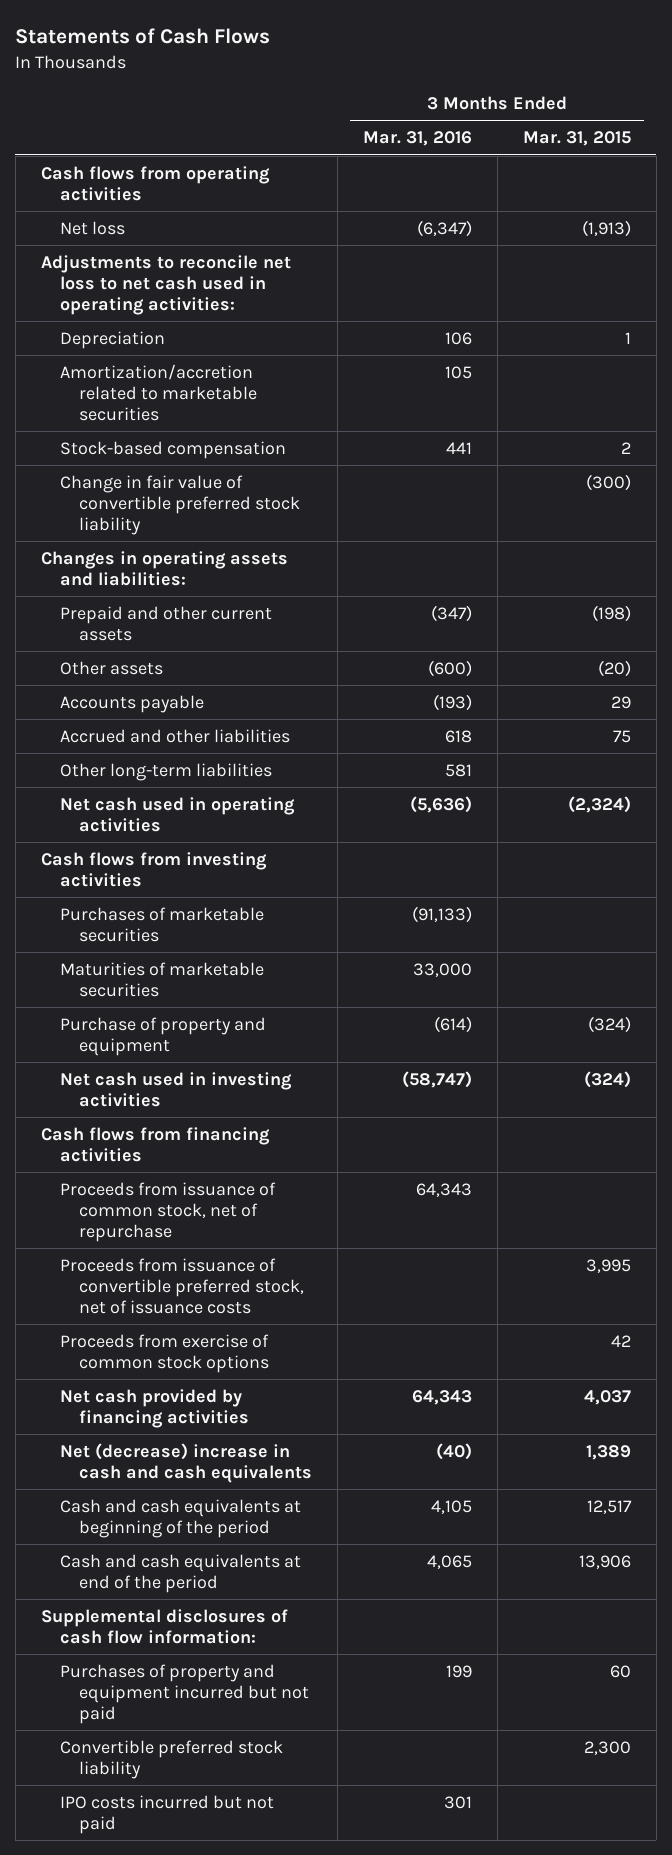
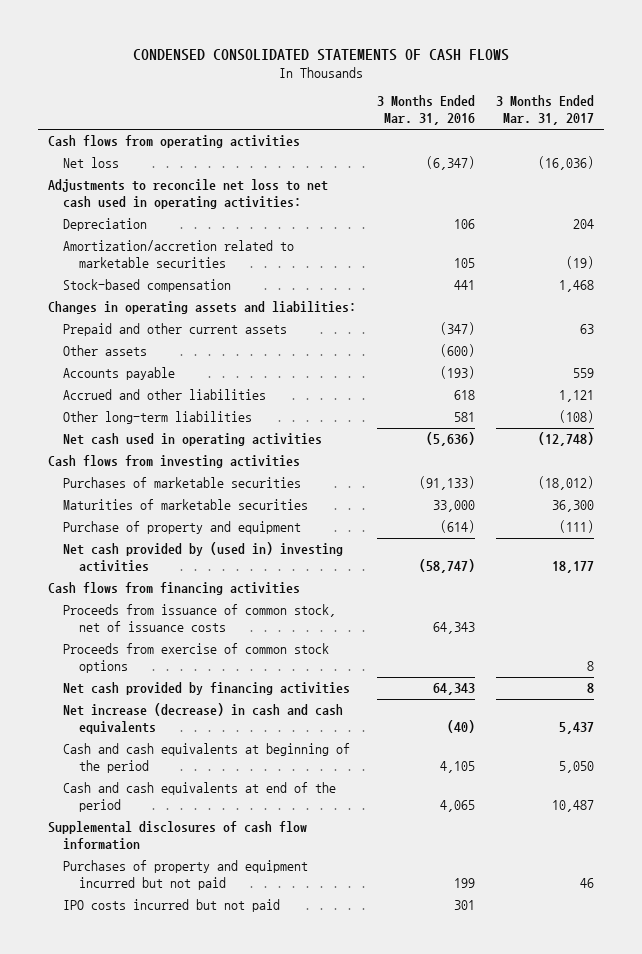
[15,28,271,45] Statements of Cash Flows -> [132,48,509,61] CONDENSED CONSOLIDATED STATEMENTS OF CASH FLOWS
[522,131,631,147] Mar. 31, 2015 -> none
none -> [495,95,594,126] 3 Months Ended Mar. 31, 2017
[60,474,301,535] Change in fair value of convertible preferred stock liability -> none
[60,1071,293,1107] Net cash used in investing activities -> [63,542,344,573] Net cash provided by (used in) investing activities
[60,1257,305,1314] Proceeds from issuance of convertible preferred stock, net of issuance costs -> none
[60,1181,277,1242] Proceeds from issuance of common stock, net of repurchase -> [63,604,337,633] Proceeds from issuance of common stock, net of issuance costs
[60,1442,313,1483] Net (decrease) increase in cash and cash equivalents -> [63,703,344,735] Net increase (decrease) in cash and cash equivalents
[40,1608,288,1644] Supplemental disclosures of cash flow information: -> [48,821,308,851] Supplemental disclosures of cash flow information
[60,1739,284,1779] Convertible preferred stock liability -> none

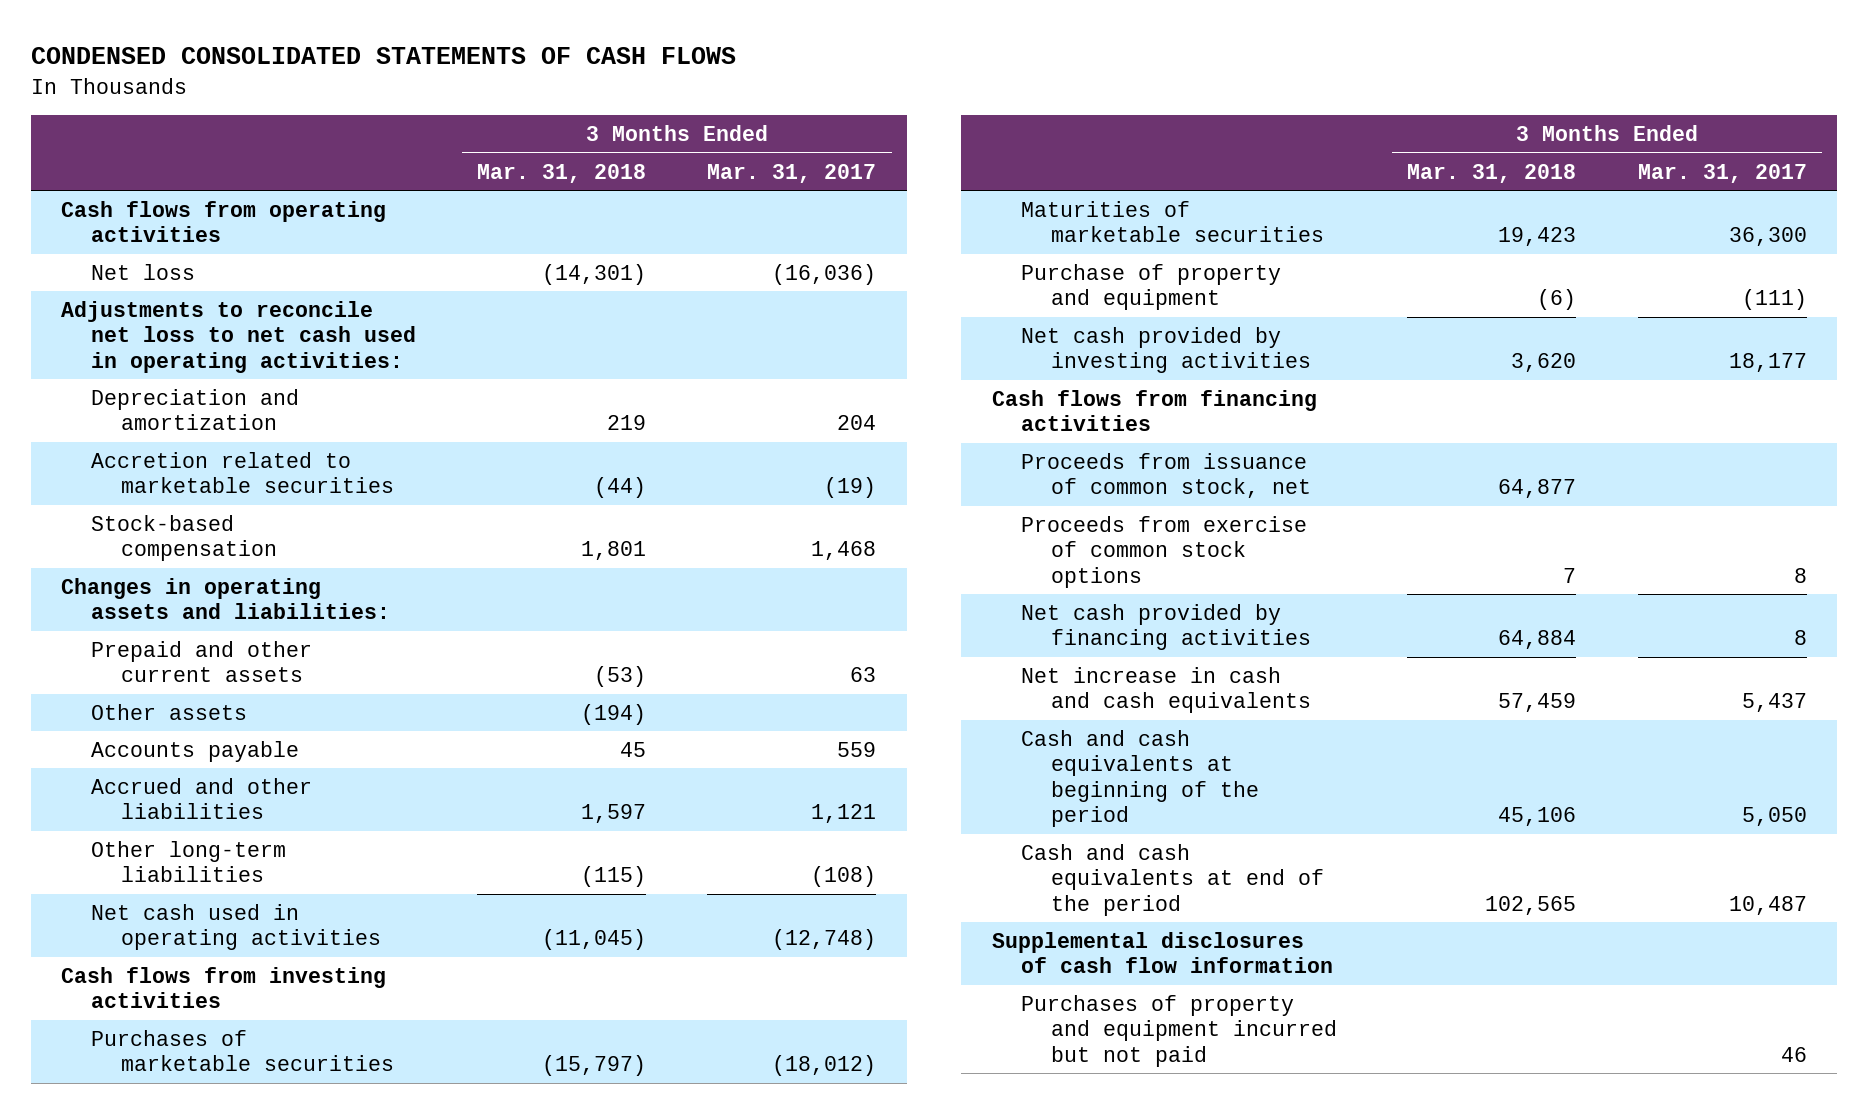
[376,95,475,126] 3 Months Ended Mar. 31, 2016 -> none
none -> [477,163,647,183] Mar. 31, 2018
[63,218,148,232] Depreciation -> none
none -> [91,388,300,431] Depreciation and amortization
[63,240,295,269] Amortization/accretion related to marketable securities -> [91,451,394,494] Accretion related to marketable securities
[63,542,344,573] Net cash provided by (used in) investing activities -> [1021,326,1311,374] Net cash provided by investing activities
[63,604,337,633] Proceeds from issuance of common stock, net of issuance costs -> [1021,452,1311,499] Proceeds from issuance of common stock, net
[63,703,344,735] Net increase (decrease) in cash and cash equivalents -> [1021,666,1311,714] Net increase in cash and cash equivalents
[63,899,281,913] IPO costs incurred but not paid -> none

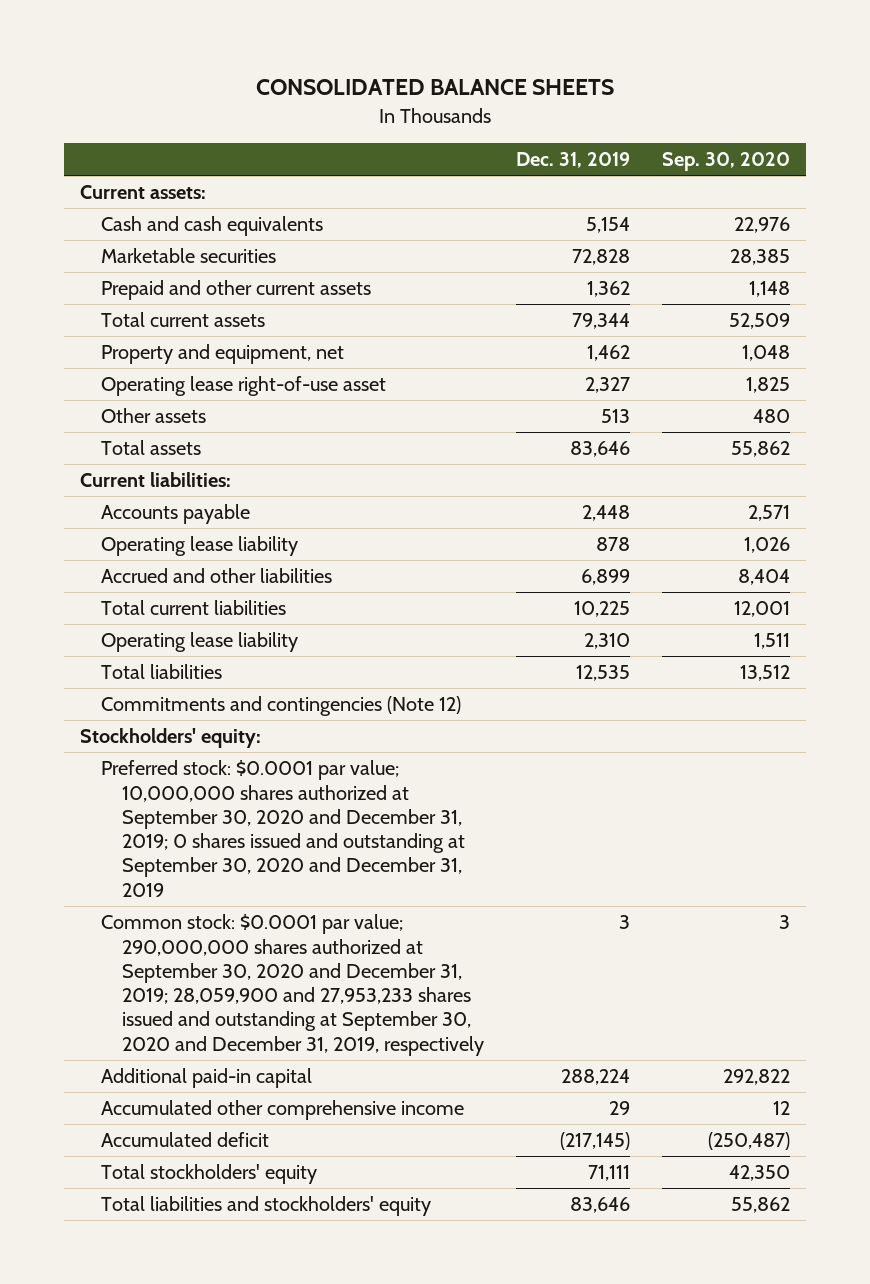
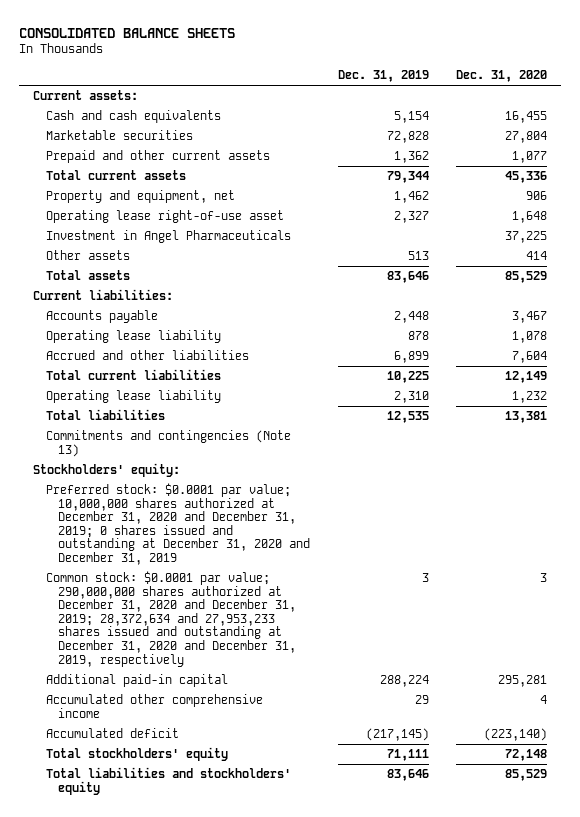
[661,152,790,172] Sep. 30, 2020 -> none
none -> [456,70,548,83] Dec. 31, 2020
none -> [45,230,291,244] Investment in Angel Pharmaceuticals
[101,696,462,717] Commitments and contingencies (Note 12) -> [45,430,291,457] Commitments and contingencies (Note 13)
[101,760,466,897] Preferred stock: $0.0001 par value; 10,000,000 shares authorized at September 30, 2020 and December 31, 2019; 0 shares issued and outstanding at September 30, 2020 and December 31, 2019 -> [45,483,311,566] Preferred stock: $0.0001 par value; 10,000,000 shares authorized at December 31, 2020 and December 31, 2019; 0 shares issued and outstanding at December 31, 2020 and December 31, 2019
[101,914,485,1056] Common stock: $0.0001 par value; 290,000,000 shares authorized at September 30, 2020 and December 31, 2019; 28,059,900 and 27,953,233 shares issued and outstanding at September 30, 2020 and December 31, 2019, respectively -> [45,571,297,667] Common stock: $0.0001 par value; 290,000,000 shares authorized at December 31, 2020 and December 31, 2019; 28,372,634 and 27,953,233 shares issued and outstanding at December 31, 2020 and December 31, 2019, respectively

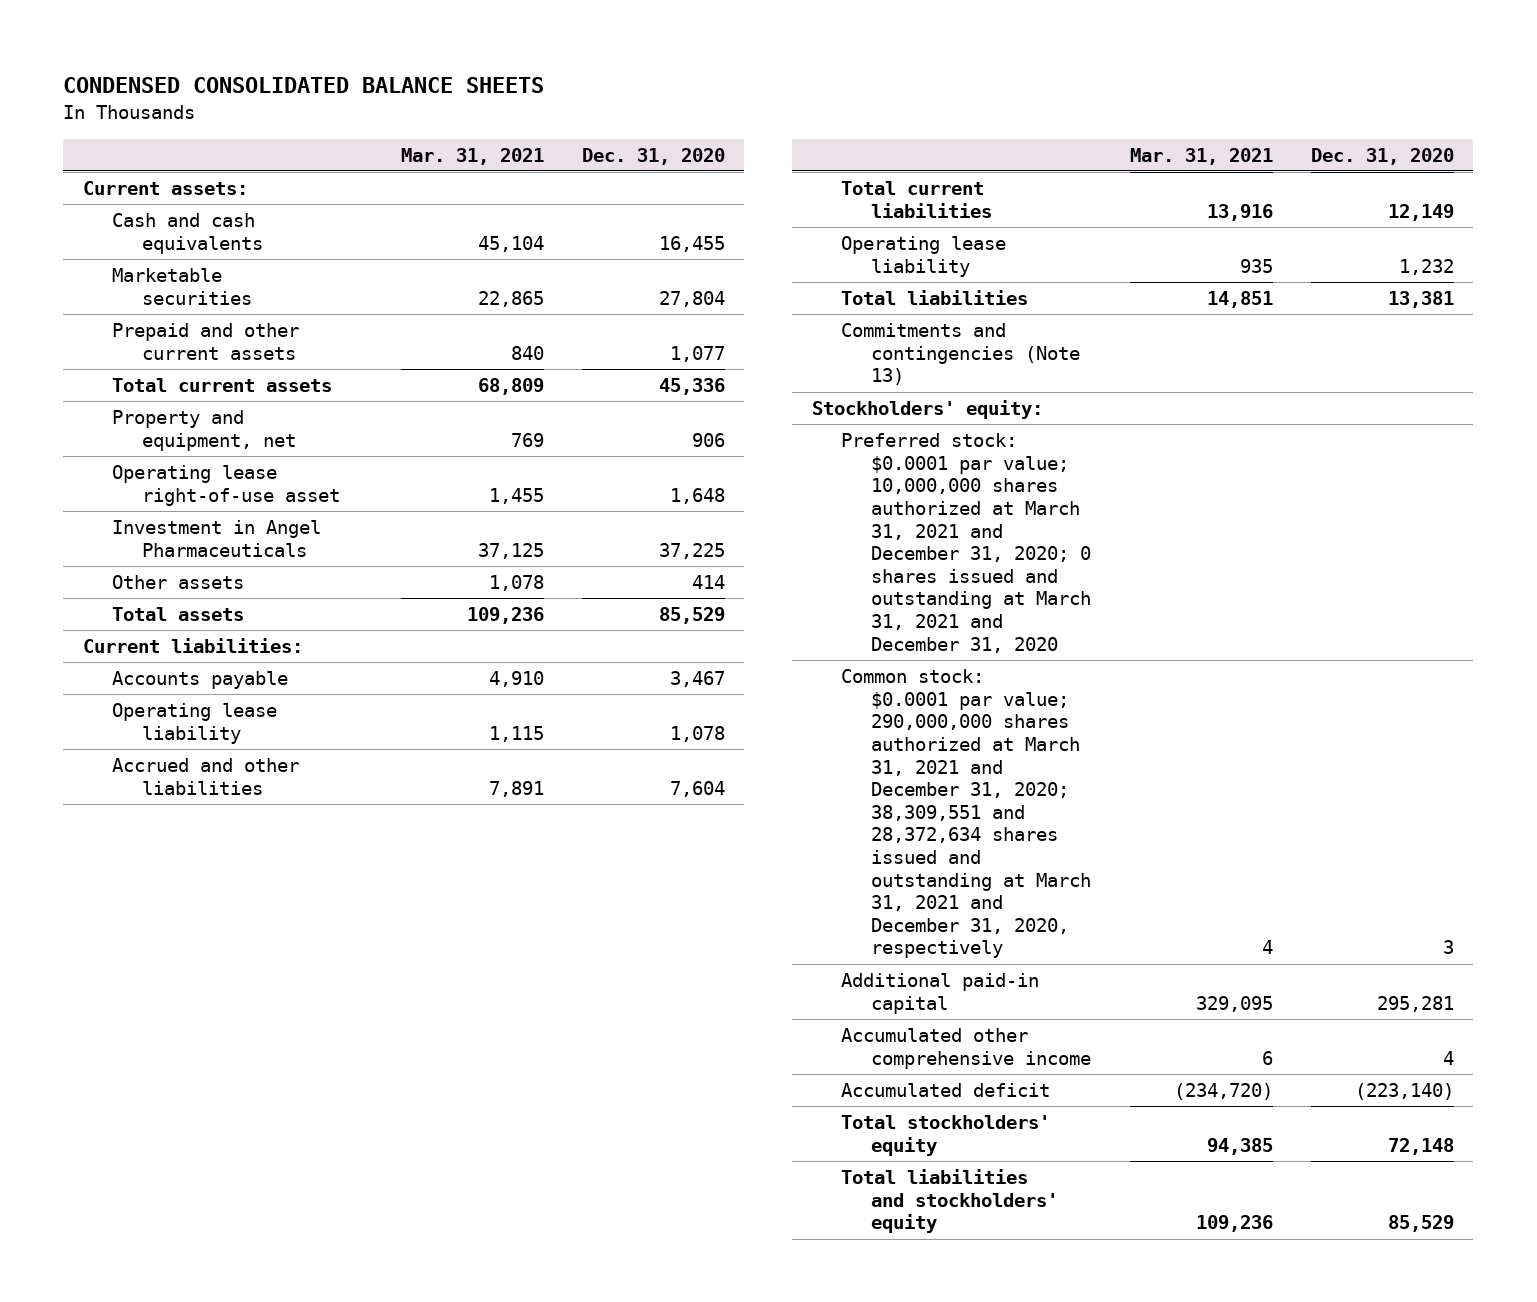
[19,27,236,38] CONSOLIDATED BALANCE SHEETS -> [63,77,545,94] CONDENSED CONSOLIDATED BALANCE SHEETS
[337,70,429,83] Dec. 31, 2019 -> none
none -> [400,147,544,165] Mar. 31, 2021
[45,483,311,566] Preferred stock: $0.0001 par value; 10,000,000 shares authorized at December 31, 2020 and December 31, 2019; 0 shares issued and outstanding at December 31, 2020 and December 31, 2019 -> [841,433,1092,653] Preferred stock: $0.0001 par value; 10,000,000 shares authorized at March 31, 2021 and December 31, 2020; 0 shares issued and outstanding at March 31, 2021 and December 31, 2020
[45,571,297,667] Common stock: $0.0001 par value; 290,000,000 shares authorized at December 31, 2020 and December 31, 2019; 28,372,634 and 27,953,233 shares issued and outstanding at December 31, 2020 and December 31, 2019, respectively -> [841,669,1092,959] Common stock: $0.0001 par value; 290,000,000 shares authorized at March 31, 2021 and December 31, 2020; 38,309,551 and 28,372,634 shares issued and outstanding at March 31, 2021 and December 31, 2020, respectively

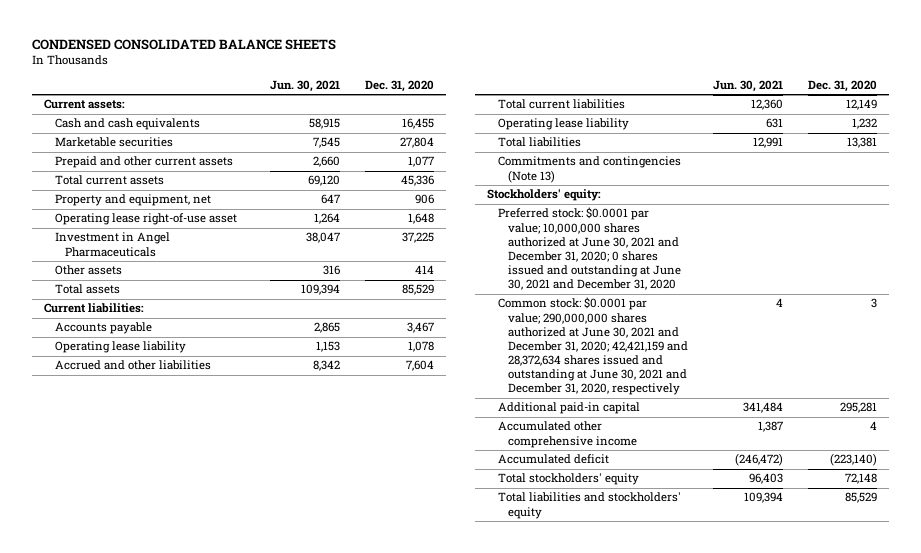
[400,147,544,165] Mar. 31, 2021 -> none
none -> [269,80,340,93] Jun. 30, 2021
[841,433,1092,653] Preferred stock: $0.0001 par value; 10,000,000 shares authorized at March 31, 2021 and December 31, 2020; 0 shares issued and outstanding at March 31, 2021 and December 31, 2020 -> [497,207,682,291] Preferred stock: $0.0001 par value; 10,000,000 shares authorized at June 30, 2021 and December 31, 2020; 0 shares issued and outstanding at June 30, 2021 and December 31, 2020
[841,669,1092,959] Common stock: $0.0001 par value; 290,000,000 shares authorized at March 31, 2021 and December 31, 2020; 38,309,551 and 28,372,634 shares issued and outstanding at March 31, 2021 and December 31, 2020, respectively -> [497,297,689,396] Common stock: $0.0001 par value; 290,000,000 shares authorized at June 30, 2021 and December 31, 2020; 42,421,159 and 28,372,634 shares issued and outstanding at June 30, 2021 and December 31, 2020, respectively

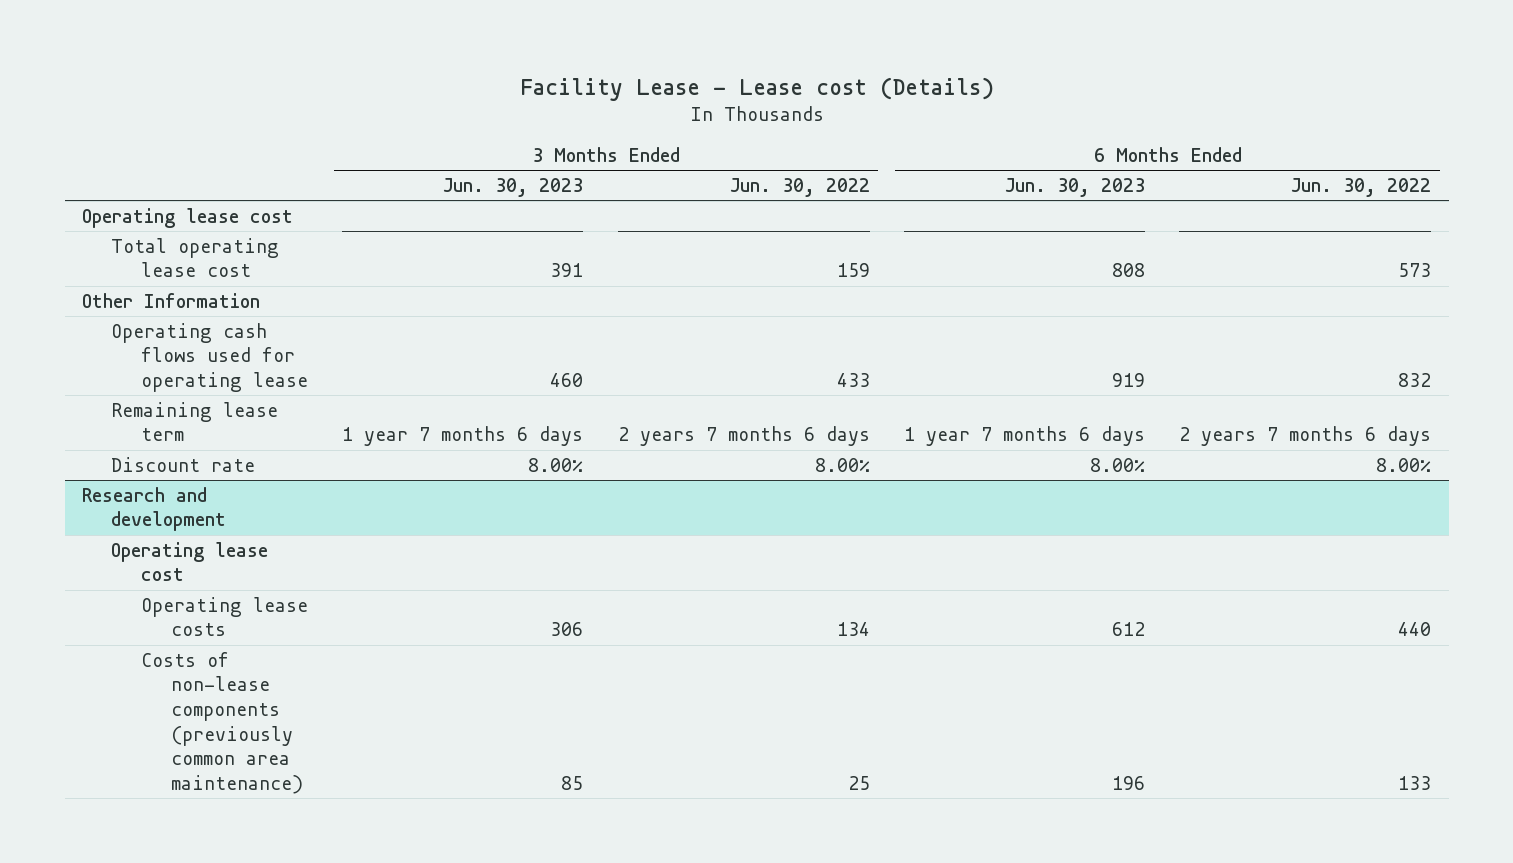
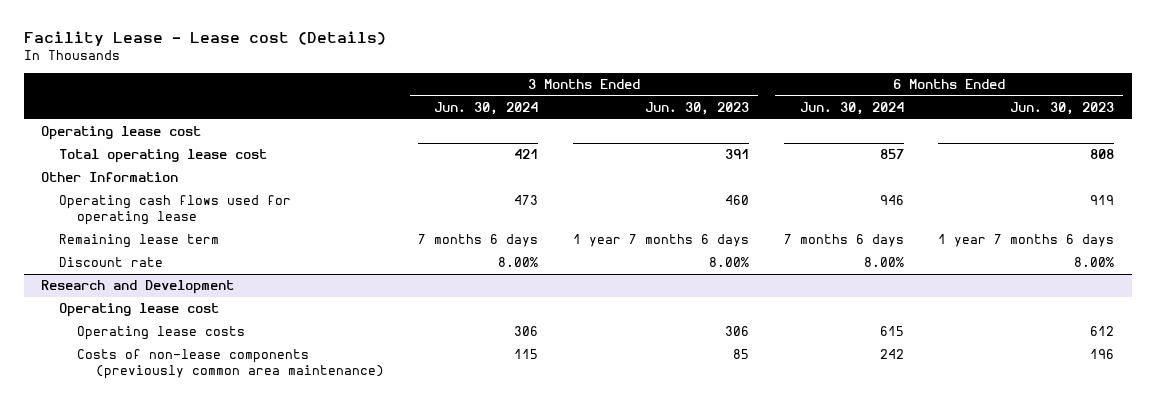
[729,178,870,198] Jun. 30, 2022 -> none
[1291,178,1432,198] Jun. 30, 2022 -> none
none -> [434,102,539,116] Jun. 30, 2024
none -> [799,102,904,116] Jun. 30, 2024
[81,486,227,532] Research and development -> [41,280,235,295] Research and Development

